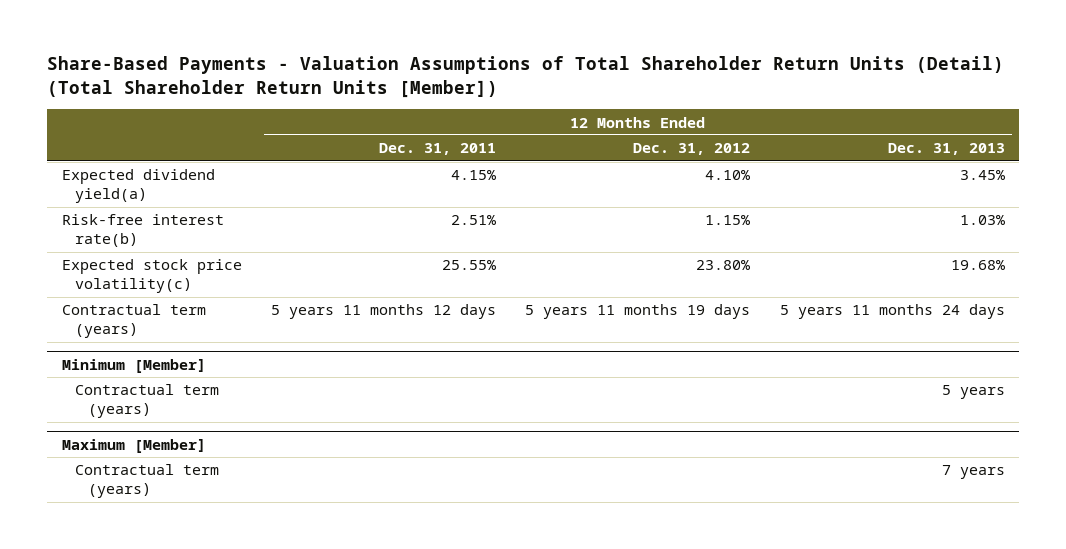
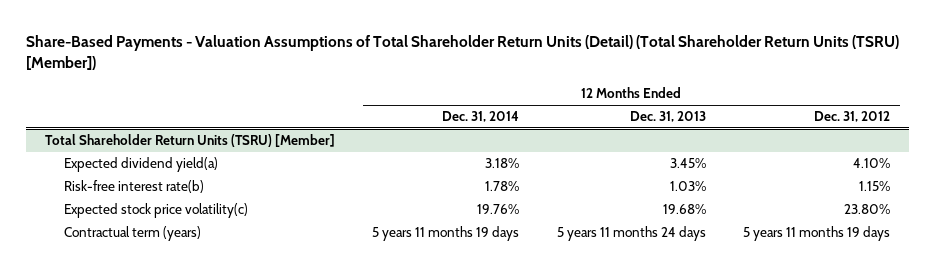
[46,56,1004,99] Share-Based Payments - Valuation Assumptions of Total Shareholder Return Units (Detail) (Total Shareholder Return Units [Member]) -> [26,35,900,71] Share-Based Payments - Valuation Assumptions of Total Shareholder Return Units (Detail) (Total Shareholder Return Units (TSRU) [Member])
[378,143,496,156] Dec. 31, 2011 -> none
none -> [442,111,520,123] Dec. 31, 2014
none -> [44,134,335,148] Total Shareholder Return Units (TSRU) [Member]
[61,358,206,373] Minimum [Member] -> none
[74,384,219,419] Contractual term (years) -> none
[61,438,206,453] Maximum [Member] -> none
[74,464,219,499] Contractual term (years) -> none

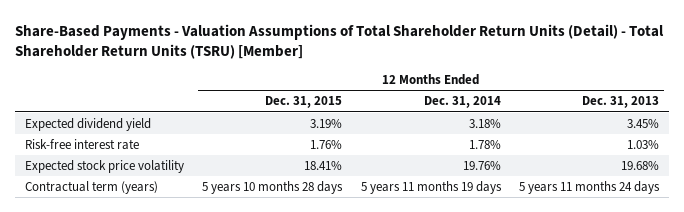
[26,35,900,71] Share-Based Payments - Valuation Assumptions of Total Shareholder Return Units (Detail) (Total Shareholder Return Units (TSRU) [Member]) -> [15,23,665,59] Share-Based Payments - Valuation Assumptions of Total Shareholder Return Units (Detail) - Total Shareholder Return Units (TSRU) [Member]
[814,111,891,123] Dec. 31, 2012 -> none
none -> [265,96,343,109] Dec. 31, 2015
[44,134,335,148] Total Shareholder Return Units (TSRU) [Member] -> none
[64,157,219,173] Expected dividend yield(a) -> [24,117,151,131] Expected dividend yield
[64,180,205,194] Risk-free interest rate(b) -> [24,138,139,150] Risk-free interest rate
[64,203,249,219] Expected stock price volatility(c) -> [24,159,184,173] Expected stock price volatility

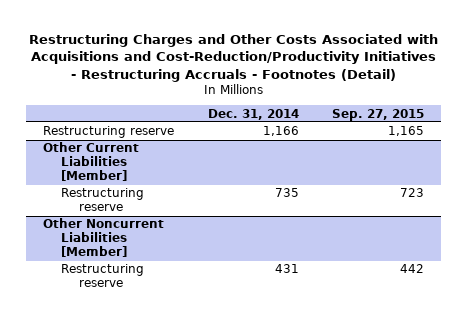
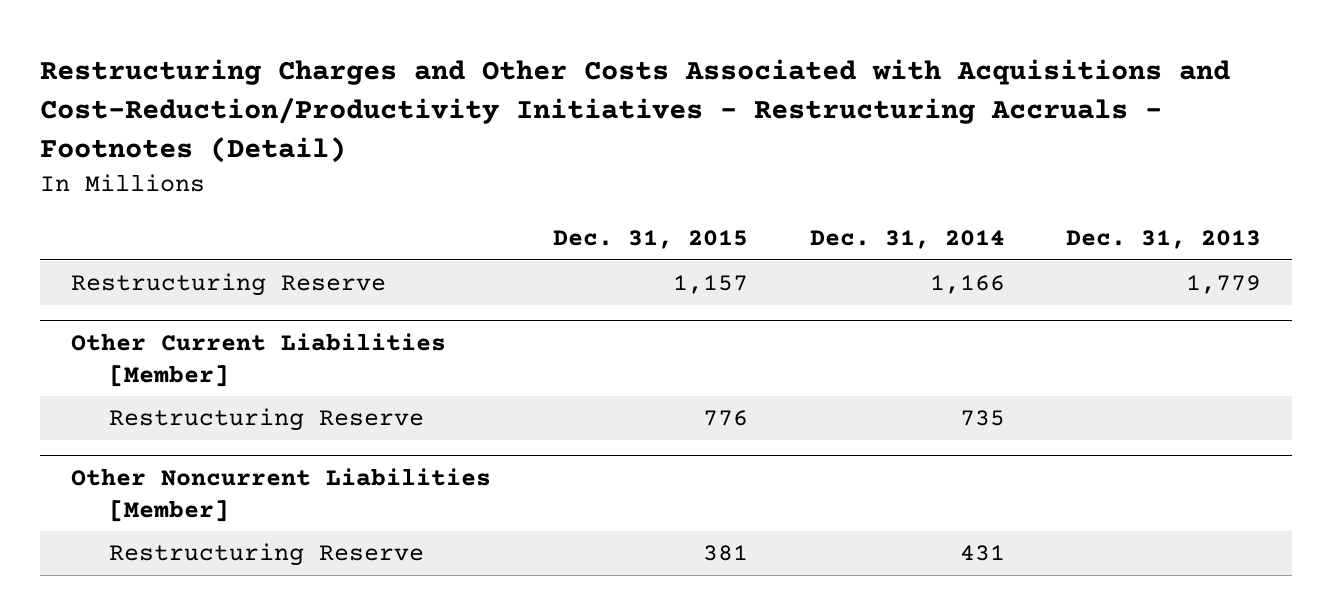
[332,108,425,121] Sep. 27, 2015 -> none
none -> [552,230,748,250] Dec. 31, 2015
none -> [1066,230,1262,250] Dec. 31, 2013
[43,126,175,139] Restructuring reserve -> [70,273,386,297] Restructuring Reserve
[60,188,144,212] Restructuring reserve -> [109,408,425,432] Restructuring Reserve
[60,264,144,288] Restructuring reserve -> [109,543,425,567] Restructuring Reserve

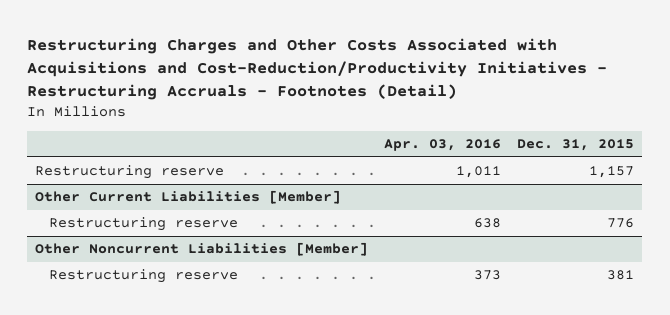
[809,230,1005,250] Dec. 31, 2014 -> none
[1066,230,1262,250] Dec. 31, 2013 -> none
none -> [384,139,502,152] Apr. 03, 2016
[70,273,386,297] Restructuring Reserve -> [35,165,225,180] Restructuring reserve
[109,408,425,432] Restructuring Reserve -> [48,217,238,232] Restructuring reserve
[109,543,425,567] Restructuring Reserve -> [48,269,238,284] Restructuring reserve

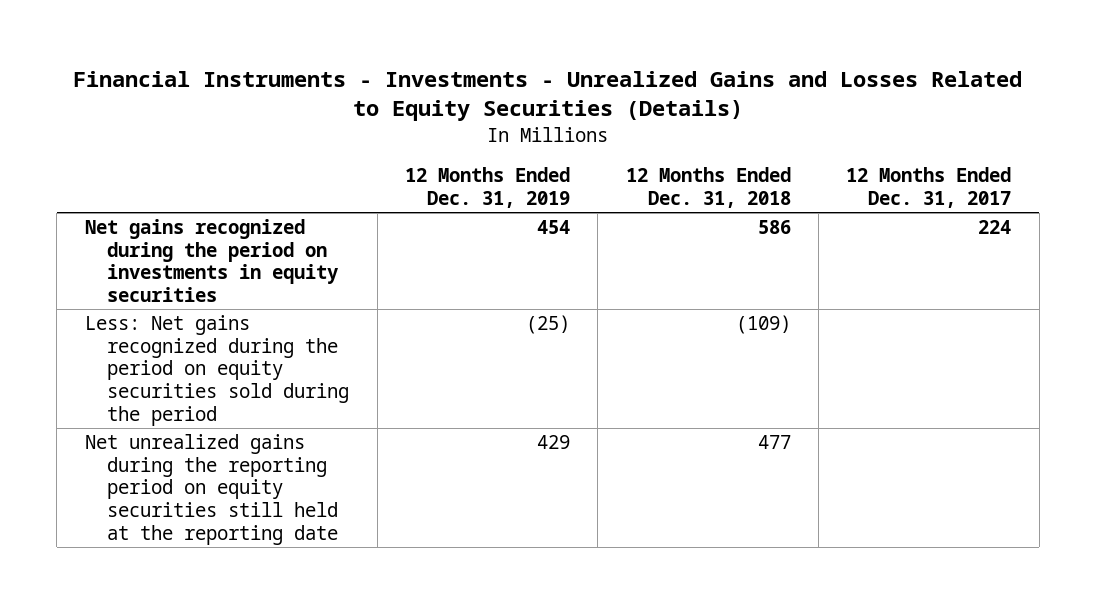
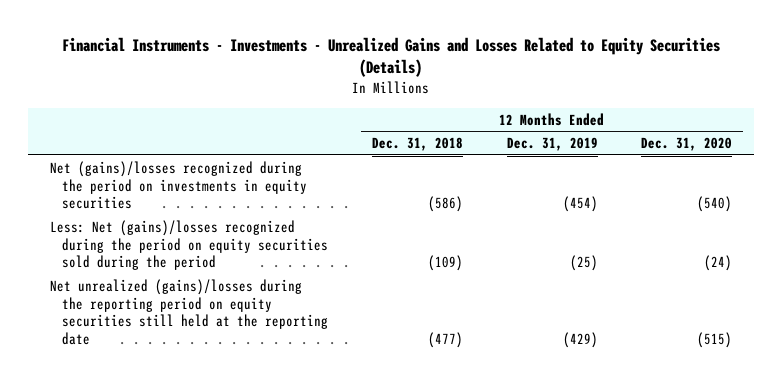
[846,167,1012,208] 12 Months Ended Dec. 31, 2017 -> none
none -> [641,137,733,152] Dec. 31, 2020
[84,219,340,302] Net gains recognized during the period on investments in equity securities -> [50,160,308,210] Net (gains)/losses recognized during the period on investments in equity securities
[537,220,571,235] 454 -> [562,196,598,213] (454)
[757,220,791,235] 586 -> [427,196,463,213] (586)
[84,315,350,426] Less: Net gains recognized during the period on equity securities sold during the period -> [50,219,329,271] Less: Net (gains)/losses recognized during the period on equity securities sold during the period
[84,434,339,545] Net unrealized gains during the reporting period on equity securities still held at the reporting date -> [50,278,329,346] Net unrealized (gains)/losses during the reporting period on equity securities still held at the reporting date
[537,435,571,450] 429 -> [562,332,598,349] (429)
[757,435,791,450] 477 -> [427,332,463,349] (477)

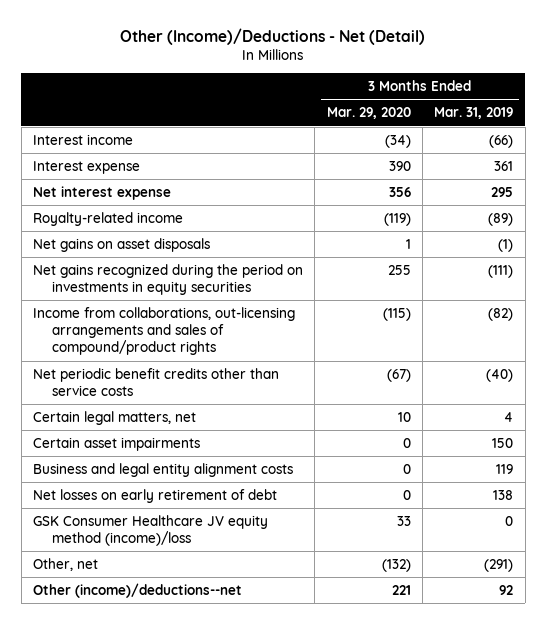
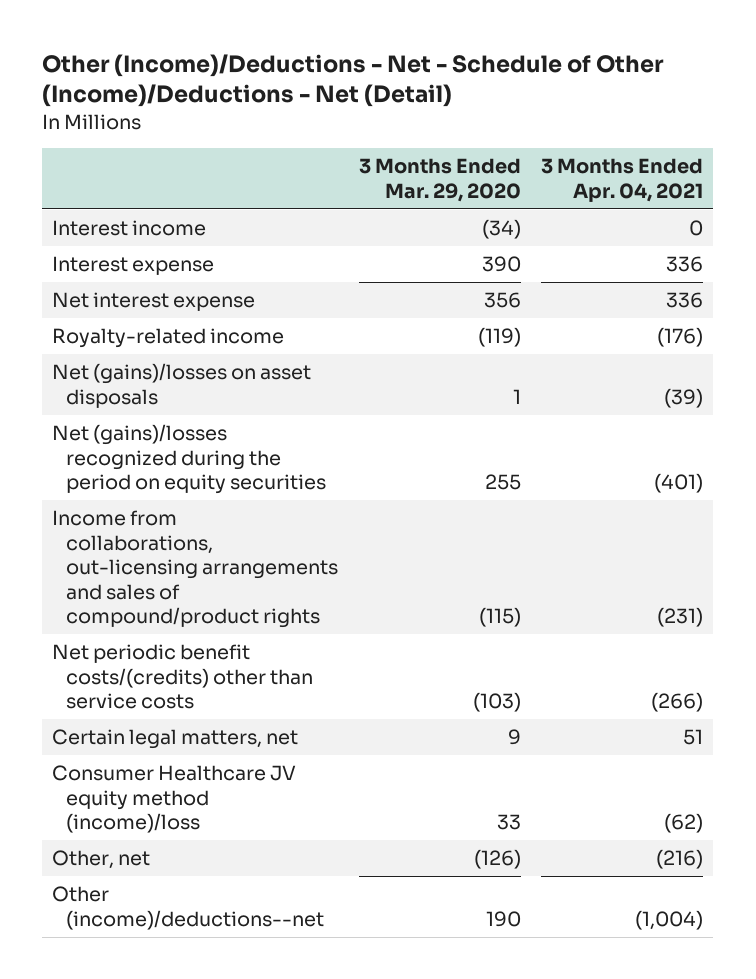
[120,27,426,45] Other (Income)/Deductions - Net (Detail) -> [42,54,665,108] Other (Income)/Deductions - Net - Schedule of Other (Income)/Deductions - Net (Detail)
[434,107,514,120] Mar. 31, 2019 -> none
none -> [541,158,704,202] 3 Months Ended Apr. 04, 2021
[32,237,210,252] Net gains on asset disposals -> [52,363,312,408] Net (gains)/losses on asset disposals
[32,263,303,296] Net gains recognized during the period on investments in equity securities -> [52,424,327,495] Net (gains)/losses recognized during the period on equity securities
[32,436,200,451] Certain asset impairments -> none
[32,462,293,477] Business and legal entity alignment costs -> none
[32,488,277,503] Net losses on early retirement of debt -> none
[32,367,279,397] Net periodic benefit credits other than service costs -> [52,644,314,710] Net periodic benefit costs/(credits) other than service costs
[386,368,411,382] (67) -> [472,692,521,713] (103)
[397,411,411,422] 10 -> [507,729,521,746] 9
[32,514,268,547] GSK Consumer Healthcare JV equity method (income)/loss -> [52,765,297,834] Consumer Healthcare JV equity method (income)/loss
[381,558,411,572] (132) -> [473,849,521,870] (126)
[391,584,411,595] 221 -> [485,910,521,927] 190

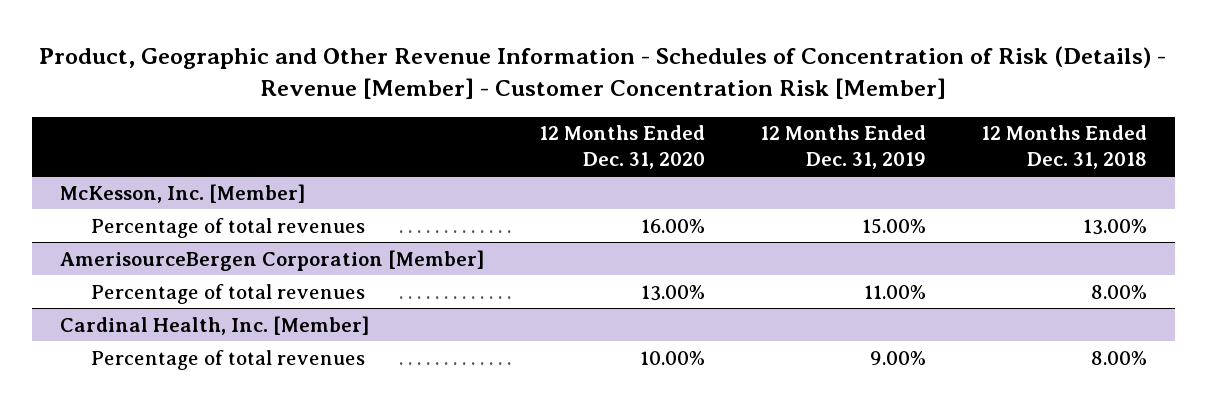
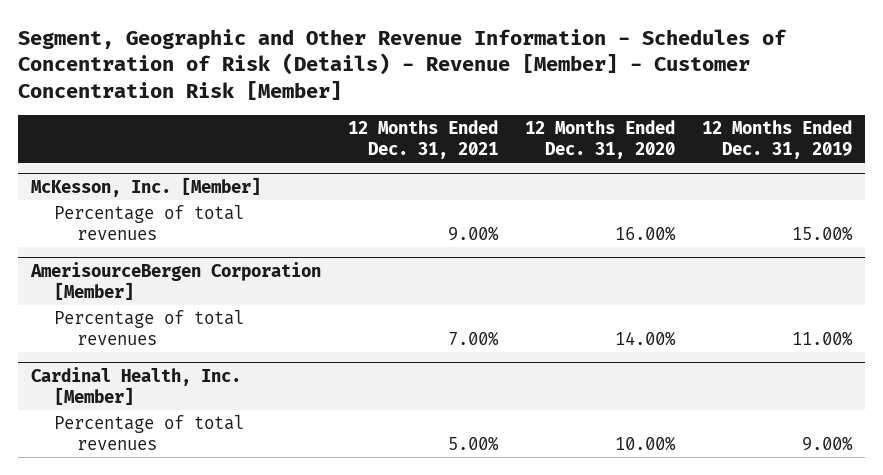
[39,46,1167,100] Product, Geographic and Other Revenue Information - Schedules of Concentration of Risk (Details) - Revenue [Member] - Customer Concentration Risk [Member] -> [17,28,787,100] Segment, Geographic and Other Revenue Information - Schedules of Concentration of Risk (Details) - Revenue [Member] - Customer Concentration Risk [Member]
[981,125,1148,169] 12 Months Ended Dec. 31, 2018 -> none
none -> [348,120,499,160] 12 Months Ended Dec. 31, 2021
[640,284,705,301] 13.00% -> [615,331,677,347] 14.00%

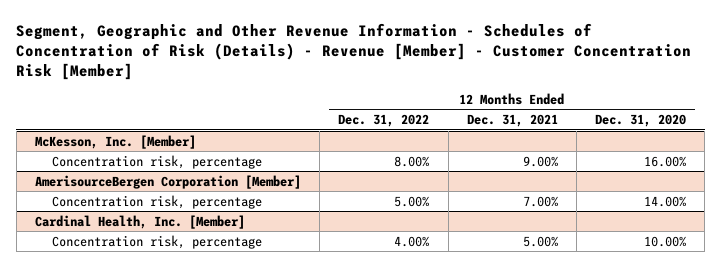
[701,120,852,160] 12 Months Ended Dec. 31, 2019 -> none
none -> [338,113,430,127] Dec. 31, 2022
[54,205,245,241] Percentage of total revenues -> [52,154,263,169] Concentration risk, percentage
[54,310,245,346] Percentage of total revenues -> [52,194,263,209] Concentration risk, percentage
[54,415,245,451] Percentage of total revenues -> [52,234,263,249] Concentration risk, percentage

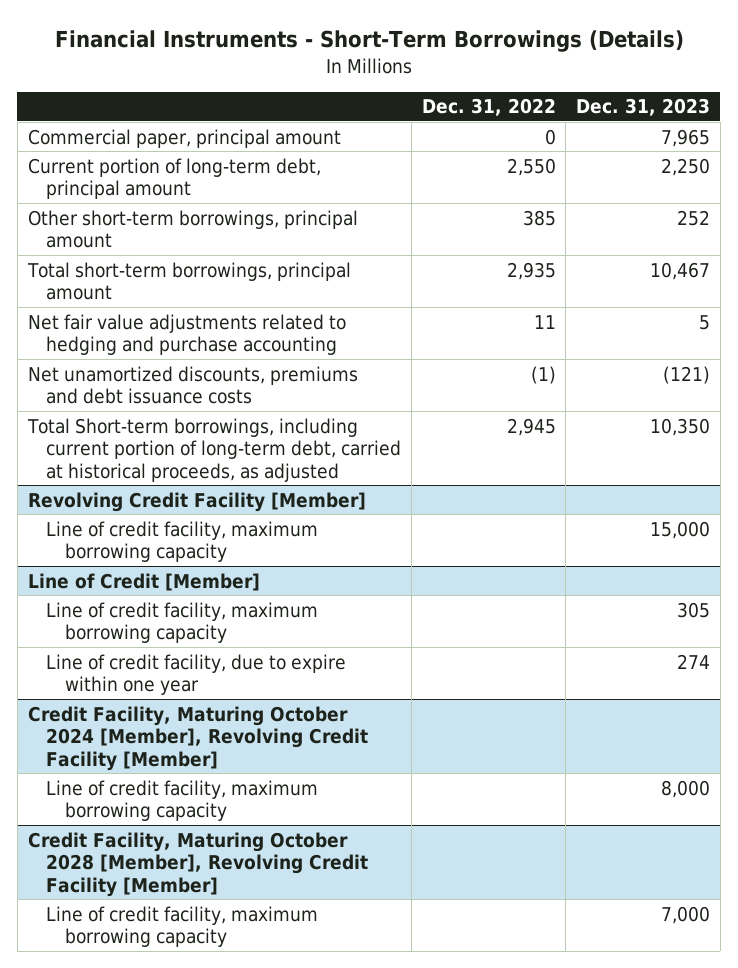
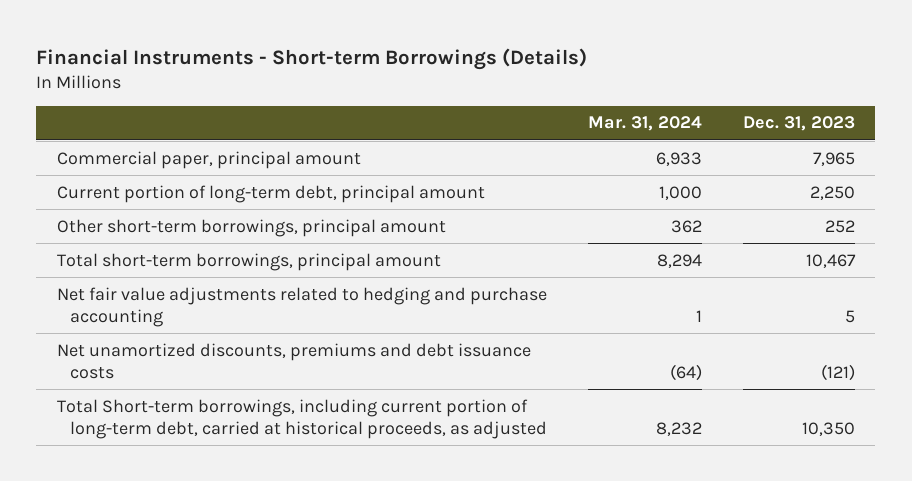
[54,29,684,52] Financial Instruments - Short-Term Borrowings (Details) -> [36,47,588,70] Financial Instruments - Short-term Borrowings (Details)
[421,98,556,117] Dec. 31, 2022 -> none
none -> [587,116,702,132] Mar. 31, 2024
[27,491,366,512] Revolving Credit Facility [Member] -> none
[46,520,319,563] Line of credit facility, maximum borrowing capacity -> none
[27,572,260,591] Line of Credit [Member] -> none
[46,601,319,644] Line of credit facility, maximum borrowing capacity -> none
[46,653,347,696] Line of credit facility, due to expire within one year -> none
[27,705,369,771] Credit Facility, Maturing October 2024 [Member], Revolving Credit Facility [Member] -> none
[46,779,319,822] Line of credit facility, maximum borrowing capacity -> none
[27,831,369,897] Credit Facility, Maturing October 2028 [Member], Revolving Credit Facility [Member] -> none
[46,905,319,948] Line of credit facility, maximum borrowing capacity -> none

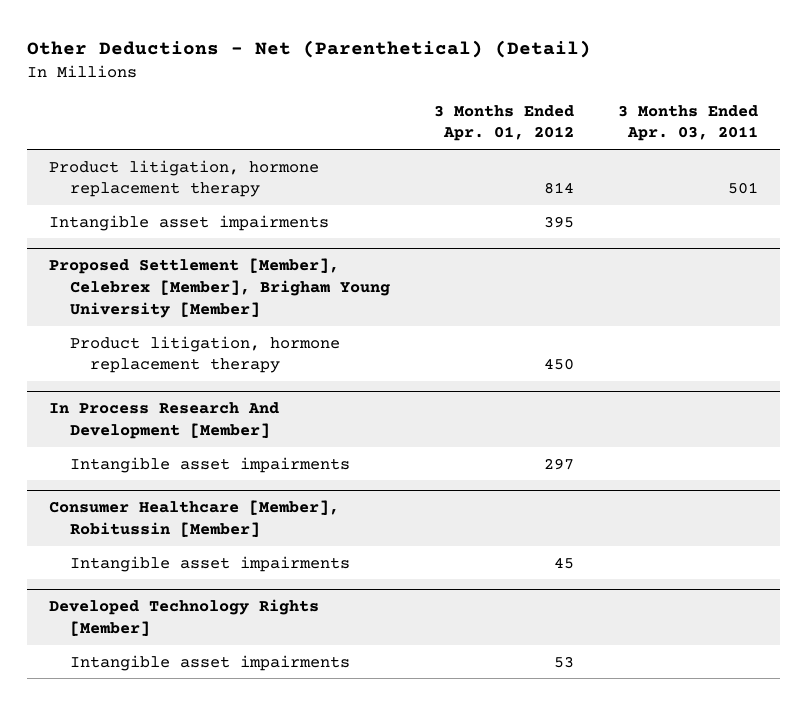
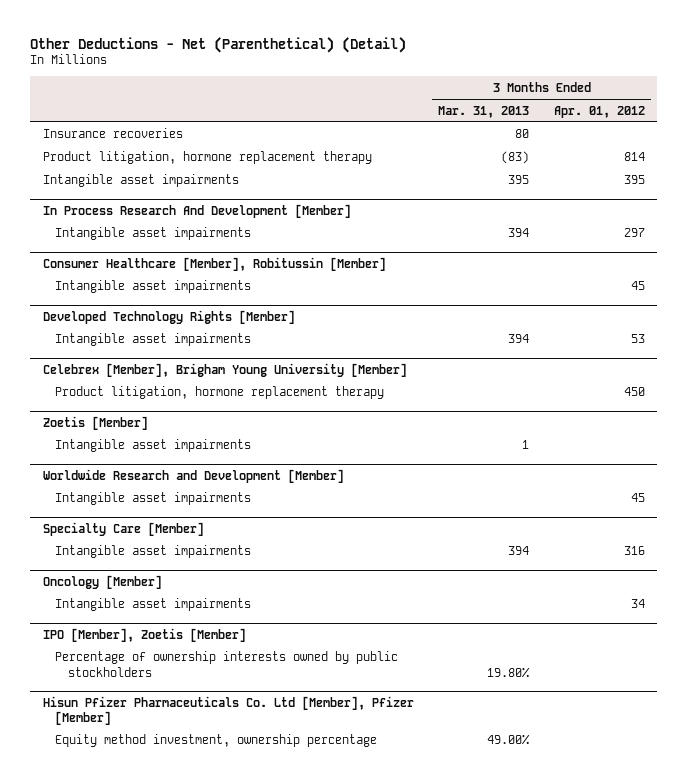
[617,104,758,142] 3 Months Ended Apr. 03, 2011 -> none
none -> [438,105,530,118] Mar. 31, 2013
none -> [42,128,183,139] Insurance recoveries
[49,258,390,318] Proposed Settlement [Member], Celebrex [Member], Brigham Young University [Member] -> none
[69,335,340,374] Product litigation, hormone replacement therapy -> none
none -> [42,363,407,378] Celebrex [Member], Brigham Young University [Member]
none -> [55,386,385,400] Product litigation, hormone replacement therapy
none -> [42,416,148,431] Zoetis [Member]
none -> [55,439,252,453] Intangible asset impairments
none -> [42,469,344,484] Worldwide Research and Development [Member]
none -> [55,492,252,506] Intangible asset impairments
none -> [42,522,204,537] Specialty Care [Member]
none -> [55,545,252,559] Intangible asset impairments
none -> [42,575,162,590] Oncology [Member]
none -> [55,598,252,612] Intangible asset impairments
none -> [42,628,246,643] IPO [Member], Zoetis [Member]
none -> [55,651,399,677] Percentage of ownership interests owned by public stockholders
none -> [42,696,414,726] Hisun Pfizer Pharmaceuticals Co. Ltd [Member], Pfizer [Member]
none -> [55,734,378,748] Equity method investment, ownership percentage

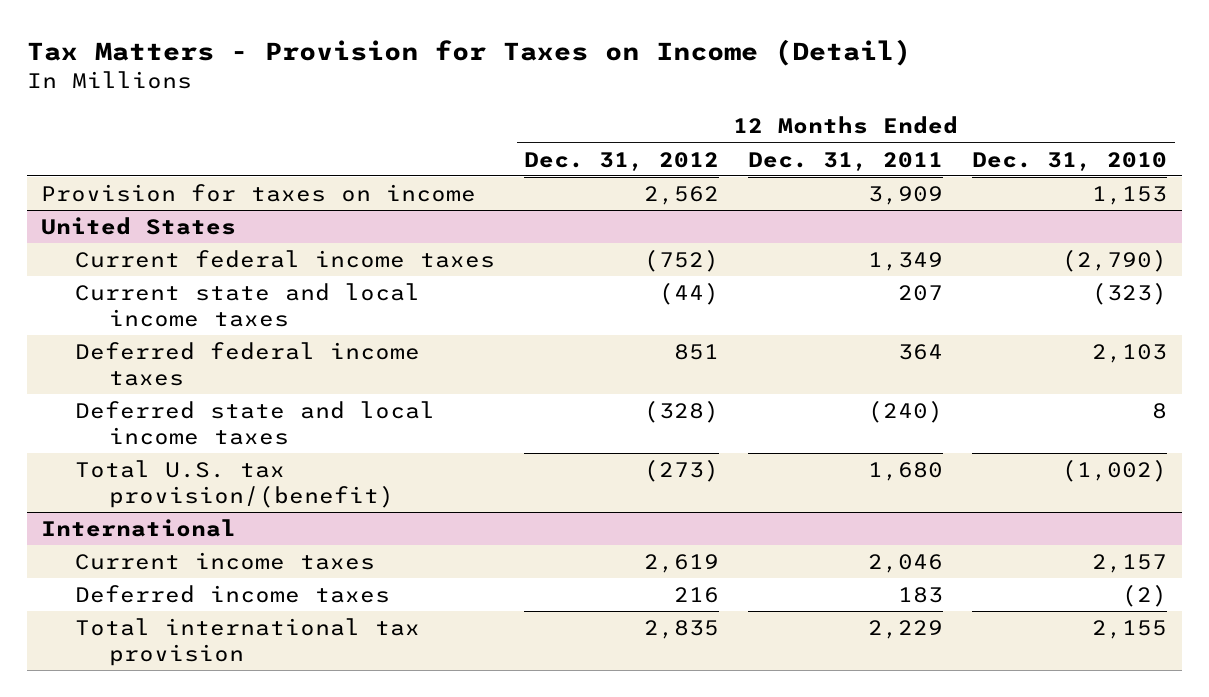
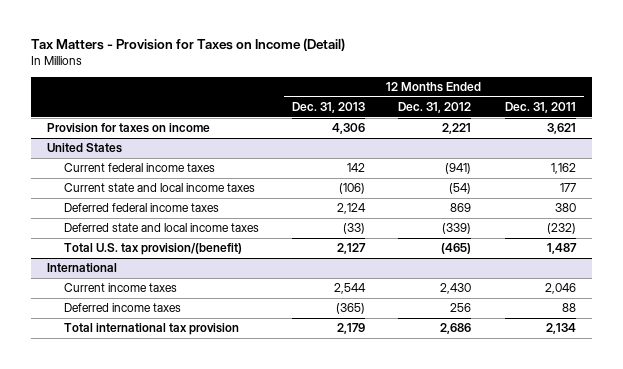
[972,151,1168,171] Dec. 31, 2010 -> none
none -> [292,101,366,113] Dec. 31, 2013
[644,186,720,206] 2,562 -> [442,123,472,135] 2,221
[868,186,944,206] 3,909 -> [546,123,576,135] 3,621
[644,249,720,273] (752) -> [445,163,472,175] (941)
[868,252,944,272] 1,349 -> [550,163,576,175] 1,162
[659,282,720,306] (44) -> [449,183,472,195] (54)
[898,285,944,302] 207 -> [559,183,576,193] 177
[674,344,720,361] 851 -> [450,203,472,213] 869
[898,344,944,361] 364 -> [554,203,576,213] 380
[644,400,720,424] (328) -> [442,223,472,235] (339)
[868,400,944,424] (240) -> [546,223,576,235] (232)
[644,459,720,483] (273) -> [441,243,472,255] (465)
[868,462,944,482] 1,680 -> [546,243,577,255] 1,487
[644,554,720,574] 2,619 -> [440,283,472,295] 2,430
[674,587,720,604] 216 -> [450,303,472,313] 256
[898,587,944,604] 183 -> [561,303,576,313] 88
[644,620,720,640] 2,835 -> [440,323,472,335] 2,686
[868,620,944,640] 2,229 -> [545,323,576,335] 2,134

